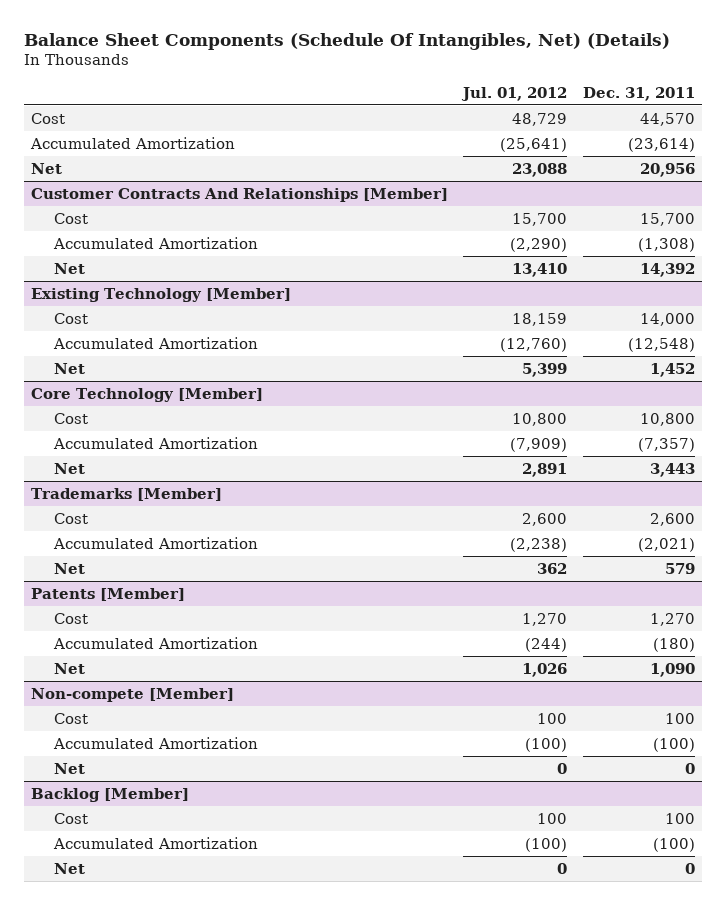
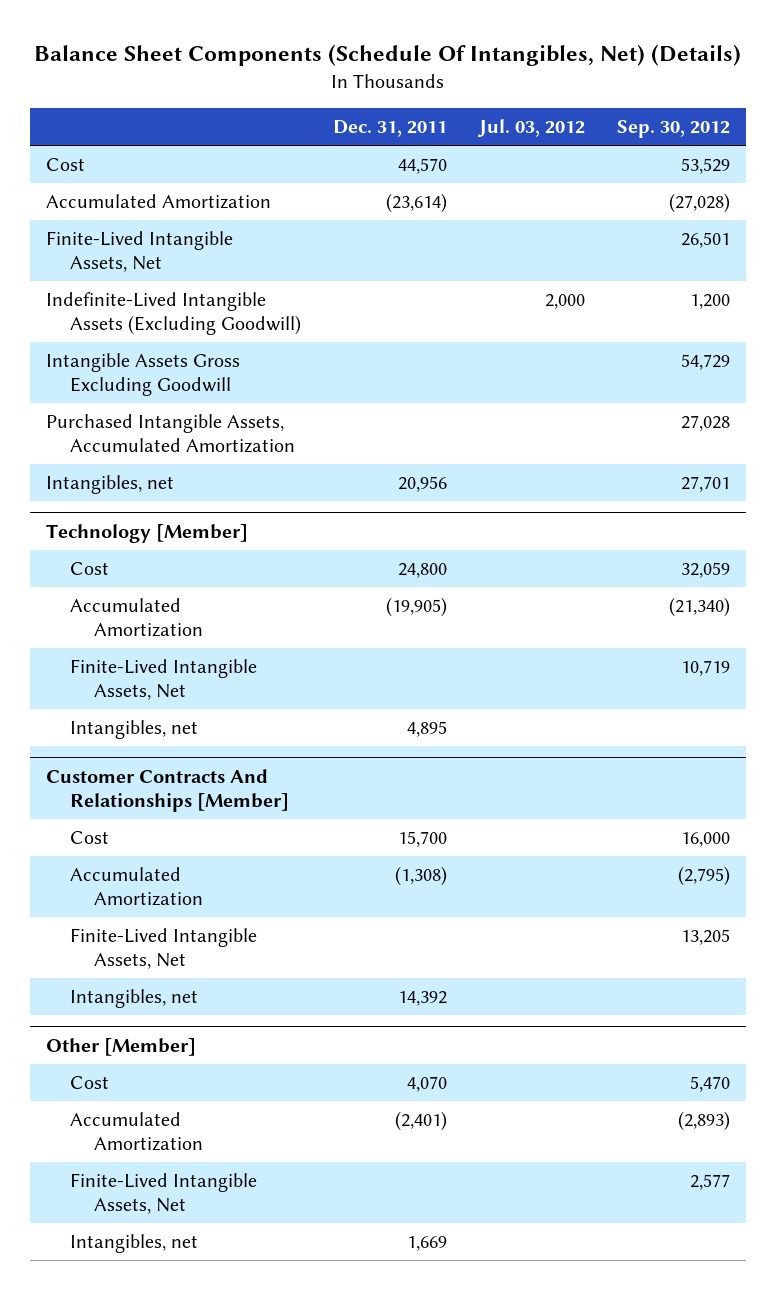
[461,86,568,101] Jul. 01, 2012 -> none
none -> [477,119,586,138] Jul. 03, 2012
none -> [617,120,731,139] Sep. 30, 2012
none -> [46,231,234,272] Finite-Lived Intangible Assets, Net
none -> [46,292,302,335] Indefinite-Lived Intangible Assets (Excluding Goodwill)
none -> [46,353,241,396] Intangible Assets Gross Excluding Goodwill
none -> [46,414,296,453] Purchased Intangible Assets, Accumulated Amortization
[31,162,63,174] Net -> [46,475,175,495] Intangibles, net
none -> [46,523,249,543] Technology [Member]
none -> [70,562,110,576] Cost
none -> [70,598,203,637] Accumulated Amortization
none -> [70,659,258,700] Finite-Lived Intangible Assets, Net
none -> [70,720,199,740] Intangibles, net
[31,287,292,302] Existing Technology [Member] -> none
[31,387,264,402] Core Technology [Member] -> none
[54,412,89,424] Cost -> none
[53,436,259,449] Accumulated Amortization -> none
[54,462,86,474] Net -> none
[31,487,223,501] Trademarks [Member] -> none
[54,512,89,524] Cost -> none
[53,536,259,549] Accumulated Amortization -> none
[54,562,86,574] Net -> none
[31,587,186,601] Patents [Member] -> none
[54,612,89,624] Cost -> none
[53,636,259,649] Accumulated Amortization -> none
[54,662,86,674] Net -> none
[31,687,235,702] Non-compete [Member] -> none
[54,712,89,724] Cost -> none
[53,736,259,749] Accumulated Amortization -> none
[54,762,86,774] Net -> none
[31,787,190,802] Backlog [Member] -> none
[54,812,89,824] Cost -> none
[53,836,259,849] Accumulated Amortization -> none
[54,862,86,874] Net -> none
none -> [70,928,258,969] Finite-Lived Intangible Assets, Net
[54,262,86,274] Net -> [70,989,199,1009] Intangibles, net
none -> [46,1037,197,1056] Other [Member]
[639,312,695,326] 14,000 -> [407,1076,448,1093] 4,070
[627,337,695,352] (12,548) -> [395,1111,448,1132] (2,401)
none -> [70,1173,258,1214] Finite-Lived Intangible Assets, Net
[54,362,86,374] Net -> [70,1234,199,1254] Intangibles, net
[649,362,695,377] 1,452 -> [407,1236,448,1252] 1,669

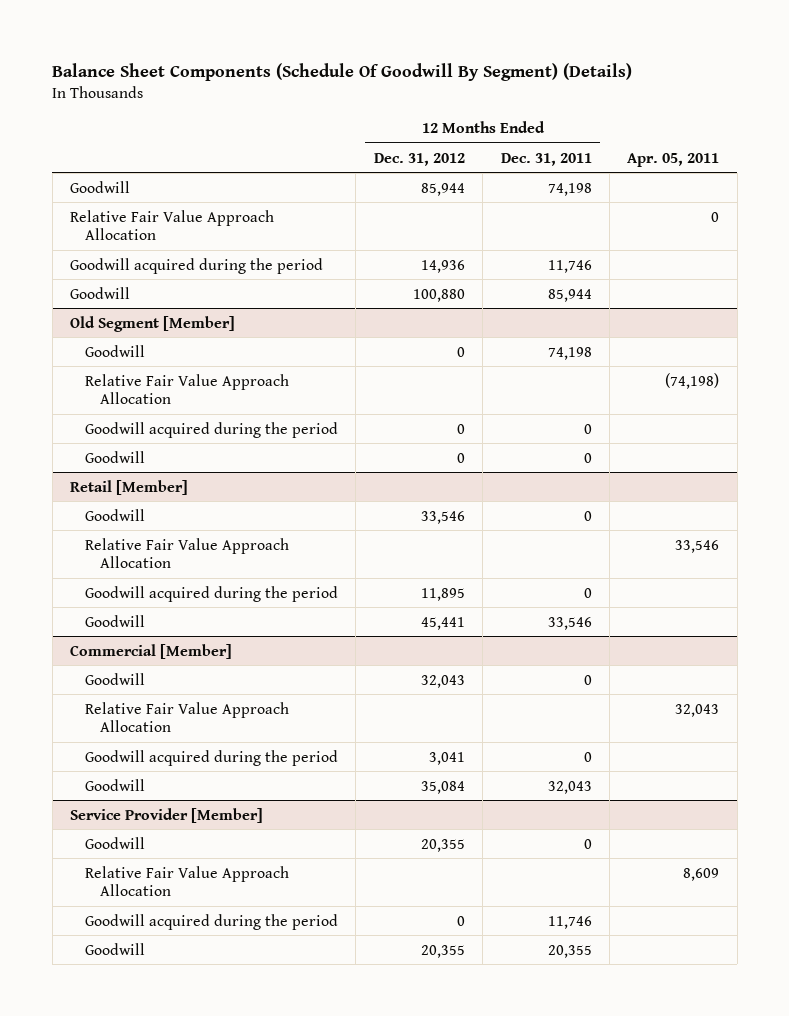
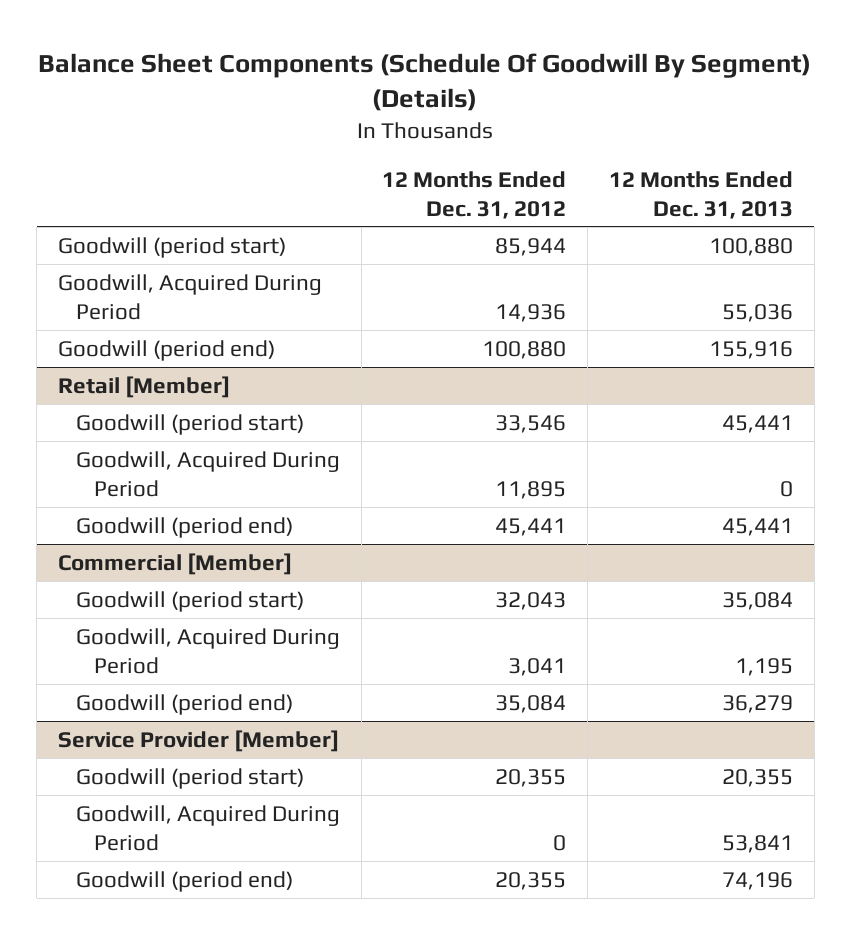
[500,152,592,166] Dec. 31, 2011 -> none
[627,152,720,167] Apr. 05, 2011 -> none
none -> [608,170,793,219] 12 Months Ended Dec. 31, 2013
[70,209,275,240] Relative Fair Value Approach Allocation -> none
[70,315,236,332] Old Segment [Member] -> none
[85,344,146,357] Goodwill -> none
[85,373,290,404] Relative Fair Value Approach Allocation -> none
[85,421,339,438] Goodwill acquired during the period -> none
[85,450,146,463] Goodwill -> none
[70,180,131,193] Goodwill -> [58,236,287,258] Goodwill (period start)
[70,257,324,274] Goodwill acquired during the period -> [58,273,323,320] Goodwill, Acquired During Period
[70,286,131,299] Goodwill -> [58,339,276,361] Goodwill (period end)
[85,537,290,568] Relative Fair Value Approach Allocation -> none
[85,508,146,521] Goodwill -> [75,413,304,435] Goodwill (period start)
[85,585,339,602] Goodwill acquired during the period -> [75,450,340,497] Goodwill, Acquired During Period
[85,614,146,627] Goodwill -> [75,516,293,538] Goodwill (period end)
[85,701,290,732] Relative Fair Value Approach Allocation -> none
[85,672,146,685] Goodwill -> [75,590,304,612] Goodwill (period start)
[85,749,339,766] Goodwill acquired during the period -> [75,627,340,674] Goodwill, Acquired During Period
[85,778,146,791] Goodwill -> [75,693,293,715] Goodwill (period end)
[85,865,290,896] Relative Fair Value Approach Allocation -> none
[85,836,146,849] Goodwill -> [75,767,304,789] Goodwill (period start)
[85,913,339,930] Goodwill acquired during the period -> [75,804,340,851] Goodwill, Acquired During Period
[85,942,146,955] Goodwill -> [75,870,293,892] Goodwill (period end)

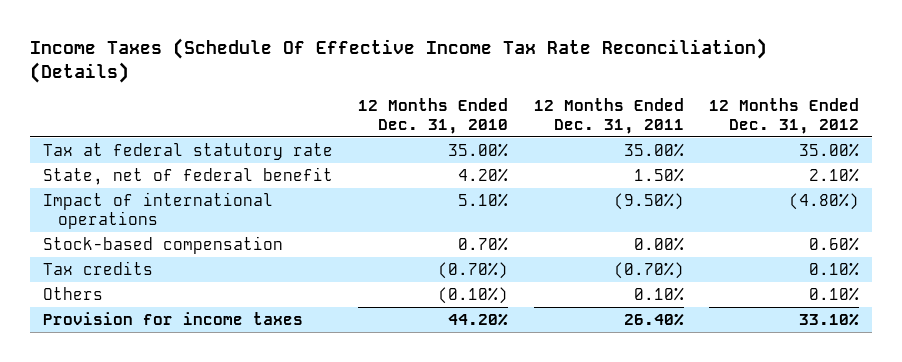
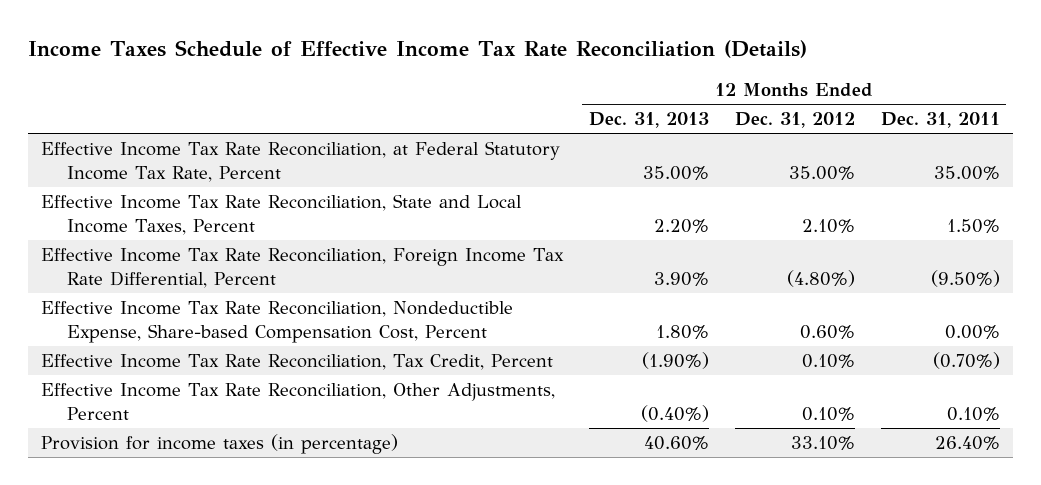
[29,37,767,83] Income Taxes (Schedule Of Effective Income Tax Rate Reconciliation) (Details) -> [27,40,807,59] Income Taxes Schedule of Effective Income Tax Rate Reconciliation (Details)
[358,97,509,134] 12 Months Ended Dec. 31, 2010 -> none
none -> [588,112,709,129] Dec. 31, 2013
[42,142,333,160] Tax at federal statutory rate -> [40,140,560,182] Effective Income Tax Rate Reconciliation, at Federal Statutory Income Tax Rate, Percent
[42,166,333,185] State, net of federal benefit -> [40,193,522,235] Effective Income Tax Rate Reconciliation, State and Local Income Taxes, Percent
[42,191,273,229] Impact of international operations -> [40,247,564,288] Effective Income Tax Rate Reconciliation, Foreign Income Tax Rate Differential, Percent
[42,235,283,254] Stock-based compensation -> [40,300,513,343] Effective Income Tax Rate Reconciliation, Nondeductible Expense, Share-based Compensation Cost, Percent
[42,260,153,275] Tax credits -> [40,353,553,370] Effective Income Tax Rate Reconciliation, Tax Credit, Percent
[42,286,103,300] Others -> [40,382,555,420] Effective Income Tax Rate Reconciliation, Other Adjustments, Percent
[42,311,303,325] Provision for income taxes -> [40,433,398,454] Provision for income taxes (in percentage)

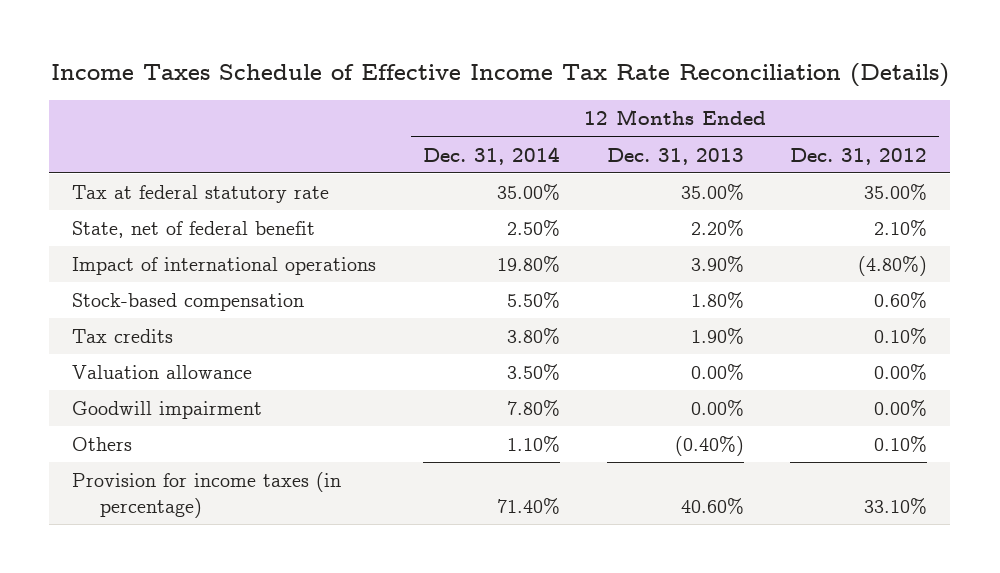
[880,112,1000,129] Dec. 31, 2011 -> none
none -> [423,146,561,165] Dec. 31, 2014
[40,140,560,182] Effective Income Tax Rate Reconciliation, at Federal Statutory Income Tax Rate, Percent -> [72,185,330,204] Tax at federal statutory rate
[40,193,522,235] Effective Income Tax Rate Reconciliation, State and Local Income Taxes, Percent -> [72,221,316,239] State, net of federal benefit
[40,247,564,288] Effective Income Tax Rate Reconciliation, Foreign Income Tax Rate Differential, Percent -> [72,257,377,276] Impact of international operations
[40,300,513,343] Effective Income Tax Rate Reconciliation, Nondeductible Expense, Share-based Compensation Cost, Percent -> [72,293,305,312] Stock-based compensation
[40,353,553,370] Effective Income Tax Rate Reconciliation, Tax Credit, Percent -> [72,329,174,344] Tax credits
[641,351,709,369] (1.90%) -> [690,328,744,345] 1.90%
none -> [72,365,253,380] Valuation allowance
none -> [72,401,263,420] Goodwill impairment
[40,382,555,420] Effective Income Tax Rate Reconciliation, Other Adjustments, Percent -> [72,437,133,452] Others

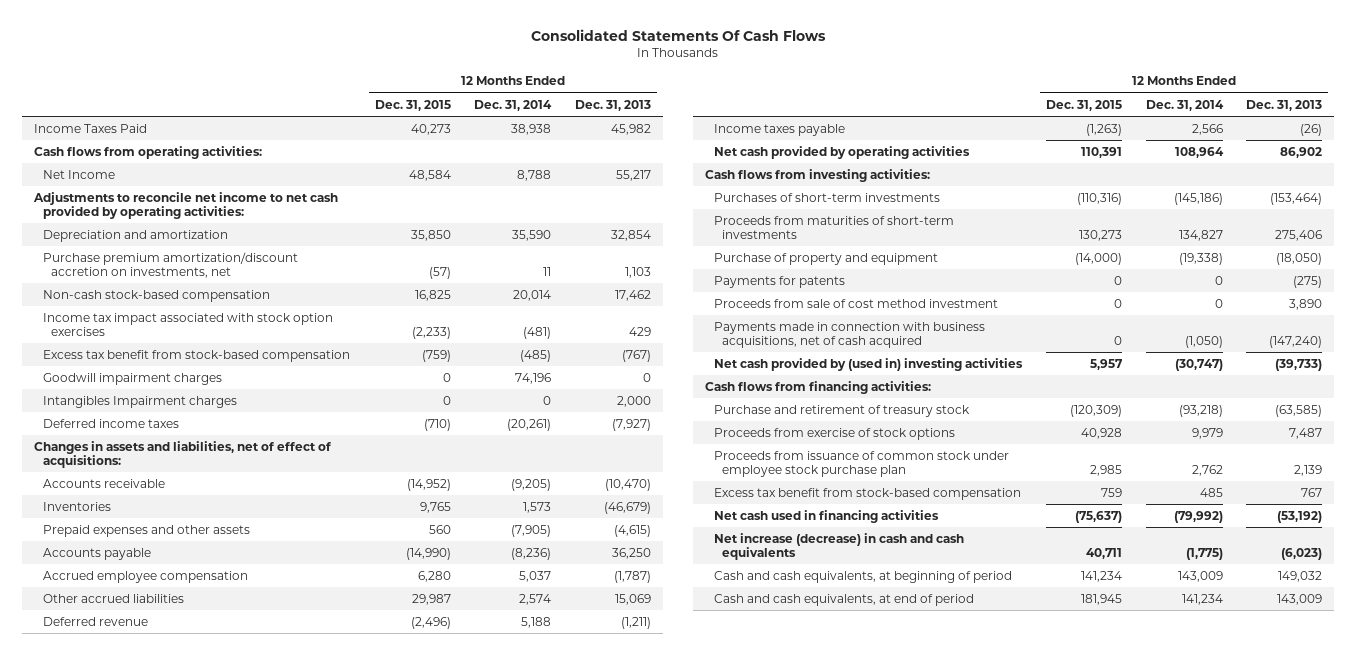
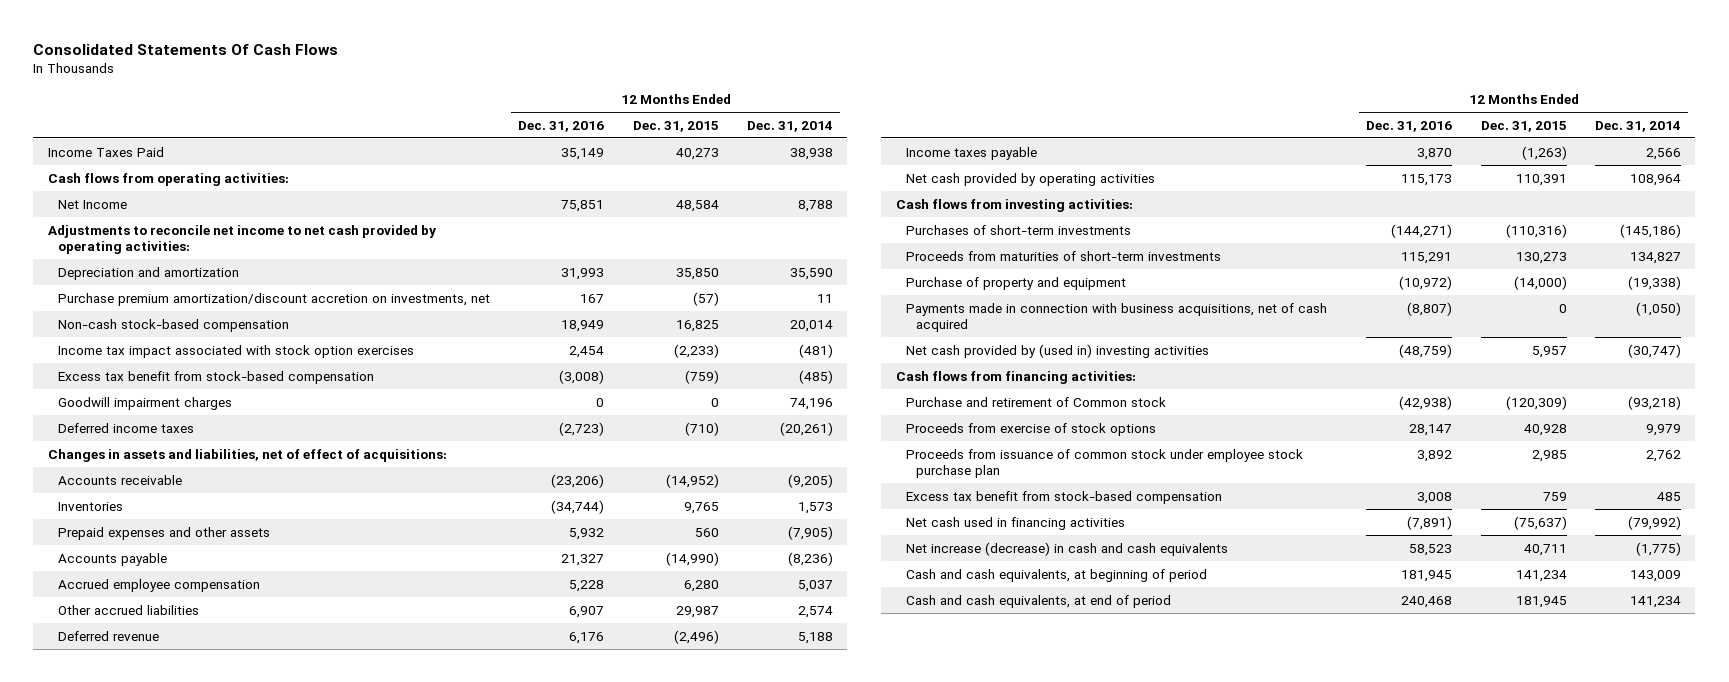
[575,99,652,111] Dec. 31, 2013 -> none
none -> [518,120,605,132] Dec. 31, 2016
[42,395,237,408] Intangibles Impairment charges -> none
[713,275,845,288] Payments for patents -> none
[713,298,998,308] Proceeds from sale of cost method investment -> none
[713,404,970,417] Purchase and retirement of treasury stock -> [905,396,1166,407] Purchase and retirement of Common stock

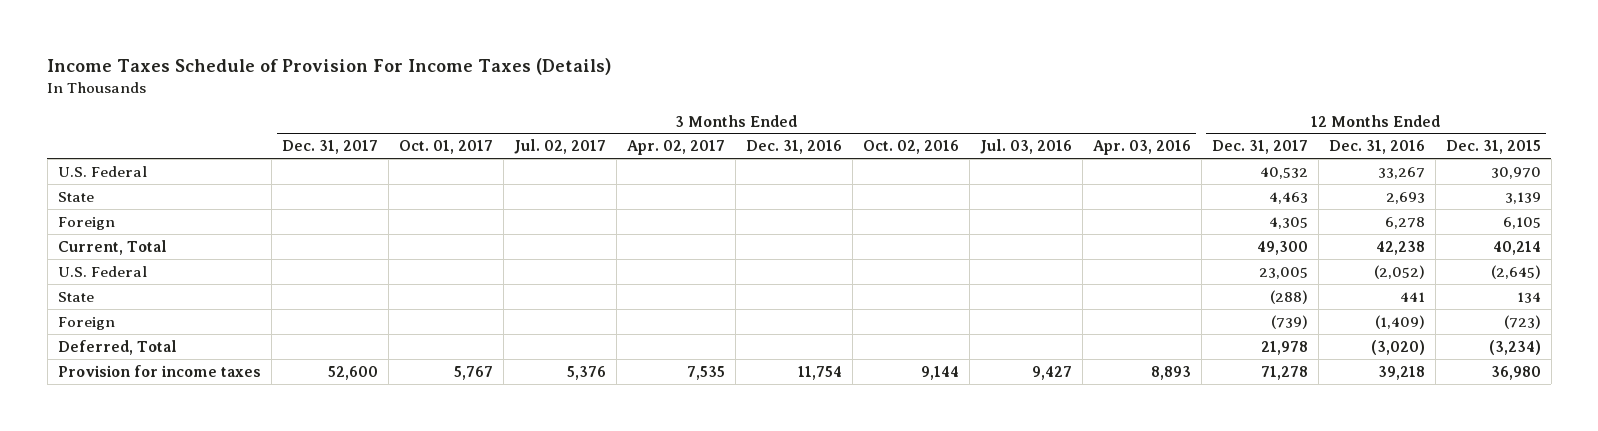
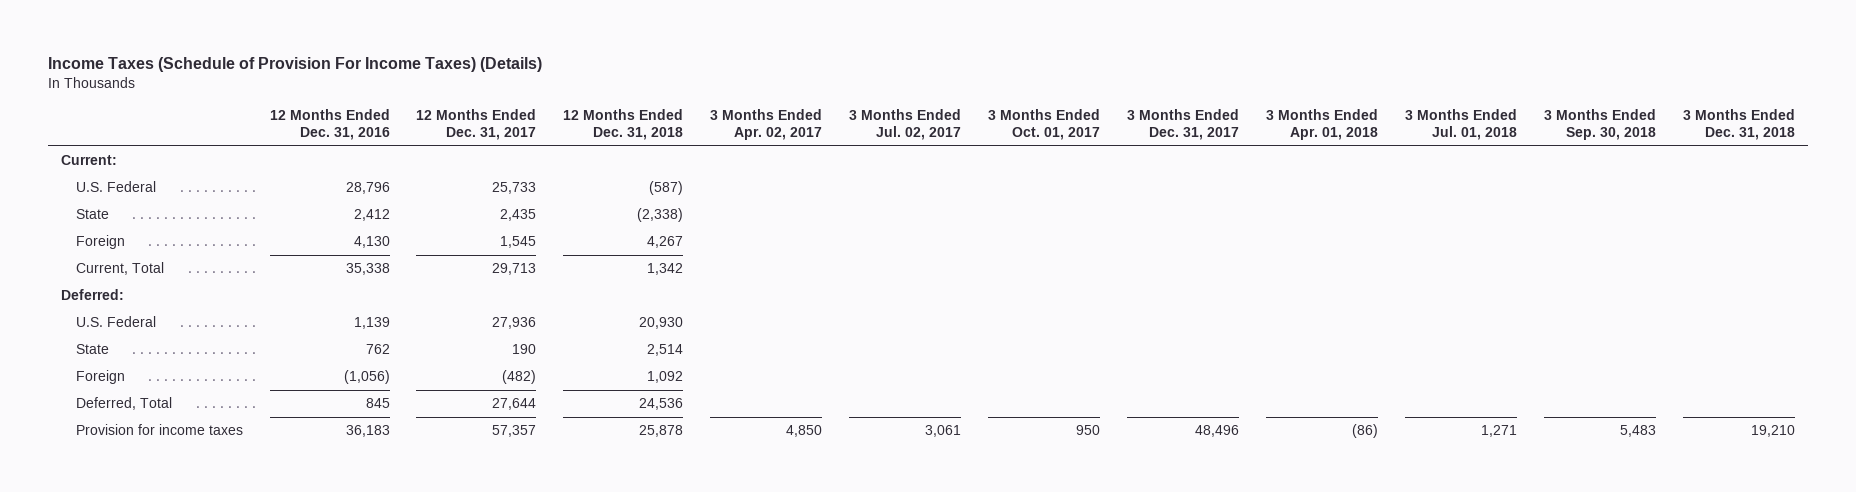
[47,57,612,75] Income Taxes Schedule of Provision For Income Taxes (Details) -> [47,57,542,73] Income Taxes (Schedule of Provision For Income Taxes) (Details)
[745,140,842,155] Dec. 31, 2016 -> none
[862,140,959,155] Oct. 02, 2016 -> none
[979,139,1072,155] Jul. 03, 2016 -> none
[1092,140,1191,156] Apr. 03, 2016 -> none
[1445,140,1541,155] Dec. 31, 2015 -> none
none -> [563,108,684,141] 12 Months Ended Dec. 31, 2018
none -> [1265,108,1378,141] 3 Months Ended Apr. 01, 2018
none -> [1404,108,1517,141] 3 Months Ended Jul. 01, 2018
none -> [1543,108,1656,141] 3 Months Ended Sep. 30, 2018
none -> [1682,108,1795,141] 3 Months Ended Dec. 31, 2018
none -> [61,155,118,166] Current:
[1259,166,1308,179] 40,532 -> [492,182,537,195] 25,733
[1377,166,1425,179] 33,267 -> [345,182,390,195] 28,796
[1268,191,1308,204] 4,463 -> [500,209,537,222] 2,435
[1385,191,1425,204] 2,693 -> [353,209,390,222] 2,412
[1268,216,1308,229] 4,305 -> [500,236,537,249] 1,545
[1384,216,1425,229] 6,278 -> [353,236,390,249] 4,130
[1256,240,1308,255] 49,300 -> [492,263,537,276] 29,713
[1375,240,1425,255] 42,238 -> [345,263,390,276] 35,338
none -> [61,289,125,301] Deferred:
[1258,266,1308,279] 23,005 -> [492,317,537,330] 27,936
[1373,264,1425,279] (2,052) -> [353,317,390,330] 1,139
[1269,289,1308,304] (288) -> [512,344,537,355] 190
[1399,291,1425,302] 441 -> [365,344,390,355] 762
[1270,314,1308,329] (739) -> [502,370,537,385] (482)
[1374,314,1425,329] (1,409) -> [343,370,390,385] (1,056)
[1260,340,1308,355] 21,978 -> [492,398,537,411] 27,644
[1370,339,1425,355] (3,020) -> [365,398,390,409] 845
[327,365,378,380] 52,600 -> [1195,425,1240,438] 48,496
[453,365,493,380] 5,767 -> [1076,425,1101,436] 950
[566,365,606,380] 5,376 -> [925,425,962,438] 3,061
[686,365,725,380] 7,535 -> [786,425,823,438] 4,850
[1260,365,1308,380] 71,278 -> [492,425,537,438] 57,357
[1377,365,1425,380] 39,218 -> [345,425,390,438] 36,183

